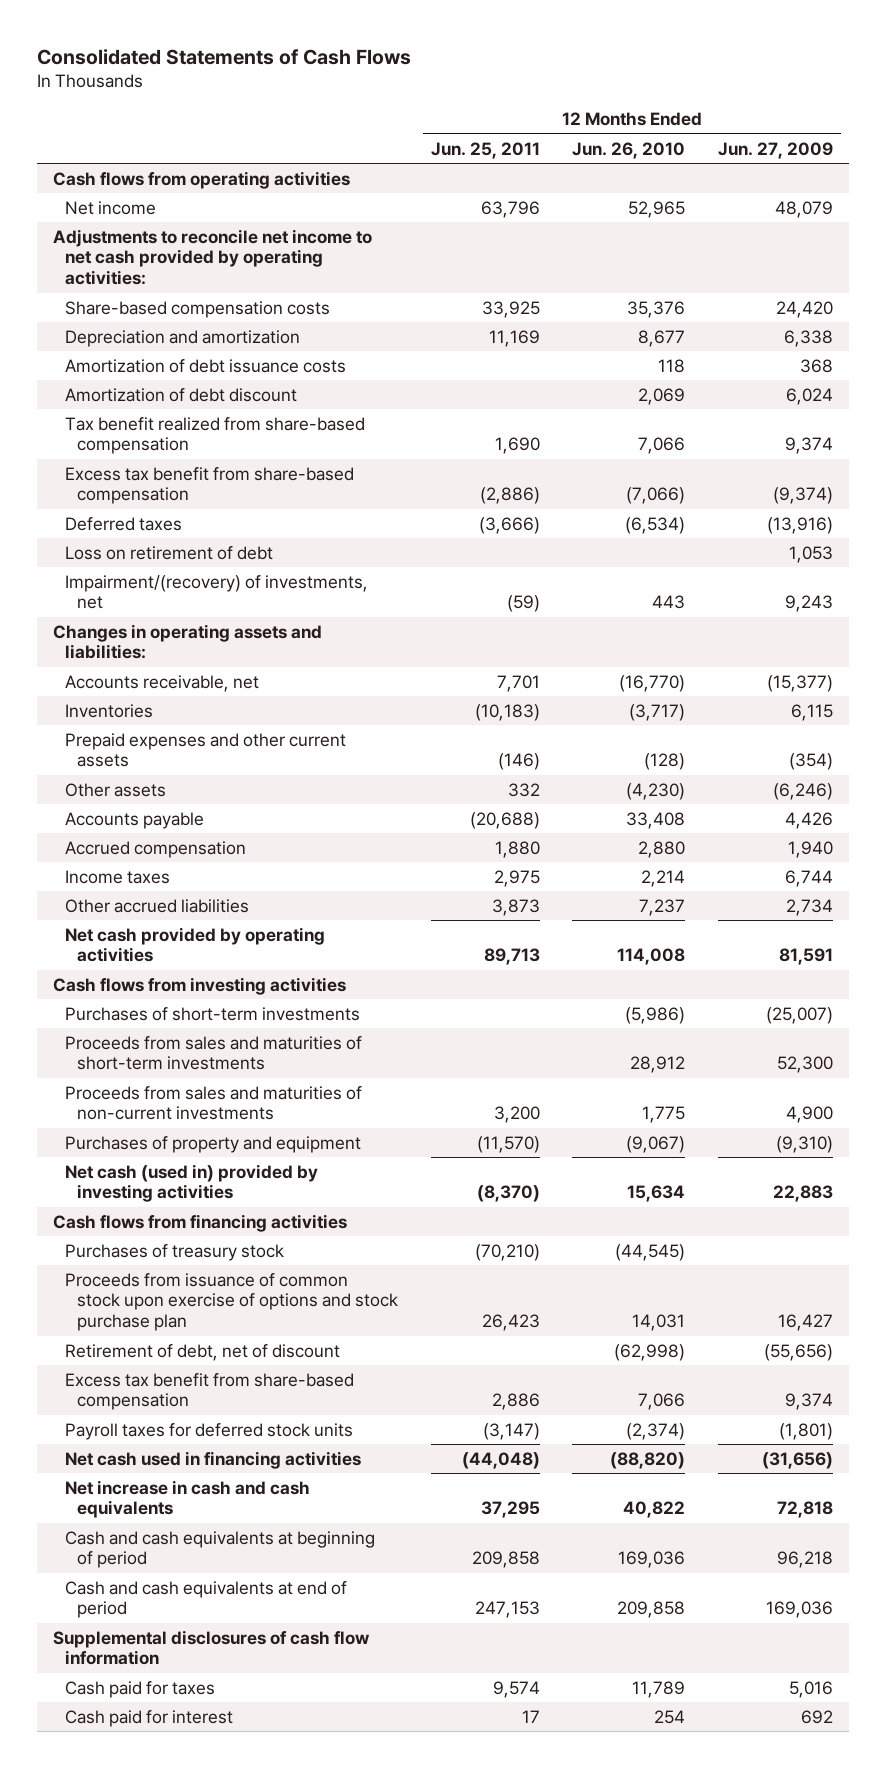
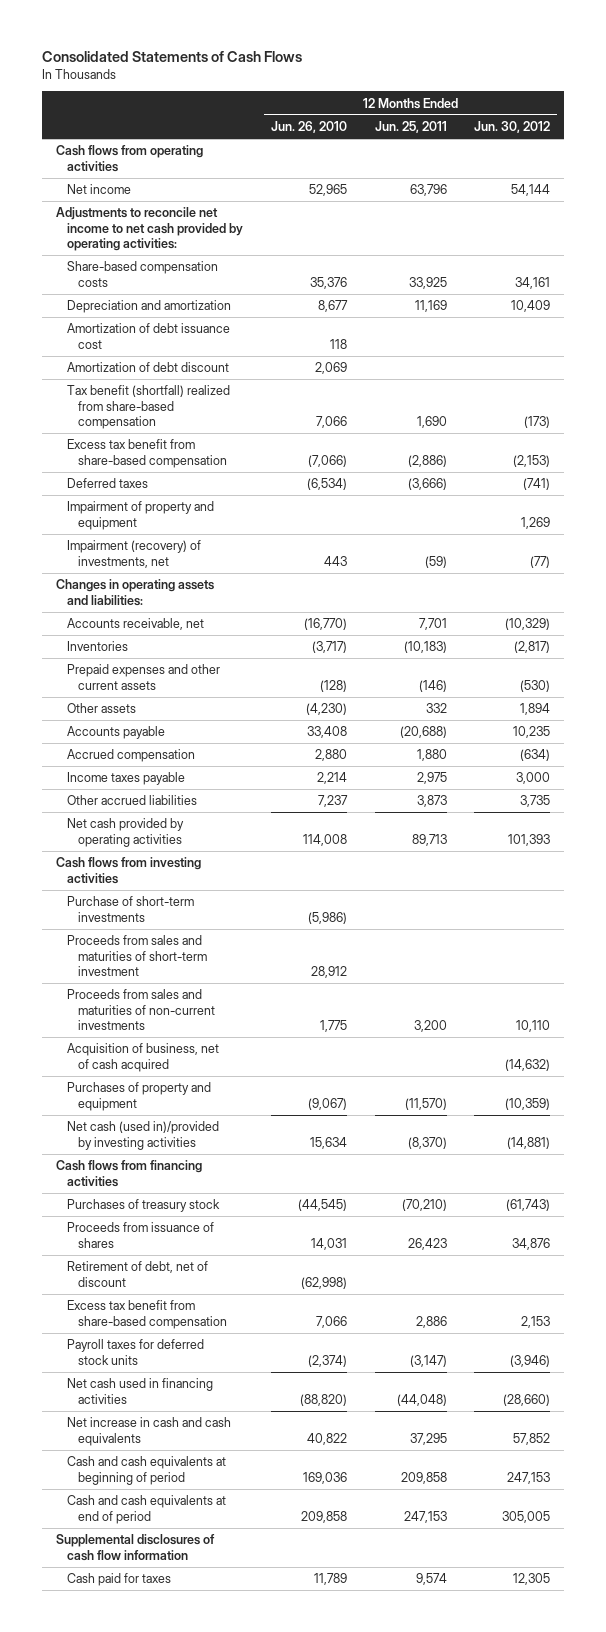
[717,141,833,159] Jun. 27, 2009 -> none
none -> [474,121,551,134] Jun. 30, 2012
[65,358,347,373] Amortization of debt issuance costs -> [67,323,231,349] Amortization of debt issuance cost
[65,416,366,455] Tax benefit realized from share-based compensation -> [67,385,231,430] Tax benefit (shortfall) realized from share-based compensation
[65,545,274,560] Loss on retirement of debt -> none
none -> [67,501,215,530] Impairment of property and equipment
[65,574,369,610] Impairment/(recovery) of investments, net -> [67,540,202,568] Impairment (recovery) of investments, net
[65,869,171,884] Income taxes -> [67,772,186,786] Income taxes payable
[65,1006,361,1021] Purchases of short-term investments -> [67,896,195,922] Purchase of short-term investments
[65,1035,363,1071] Proceeds from sales and maturities of short-term investments -> [67,935,208,977] Proceeds from sales and maturities of short-term investment
none -> [67,1043,220,1072] Acquisition of business, net of cash acquired
[65,1163,319,1203] Net cash (used in) provided by investing activities -> [67,1121,220,1150] Net cash (used in)/provided by investing activities
[65,1272,399,1332] Proceeds from issuance of common stock upon exercise of options and stock purchase plan -> [67,1222,215,1248] Proceeds from issuance of shares
[65,1709,234,1727] Cash paid for interest -> none

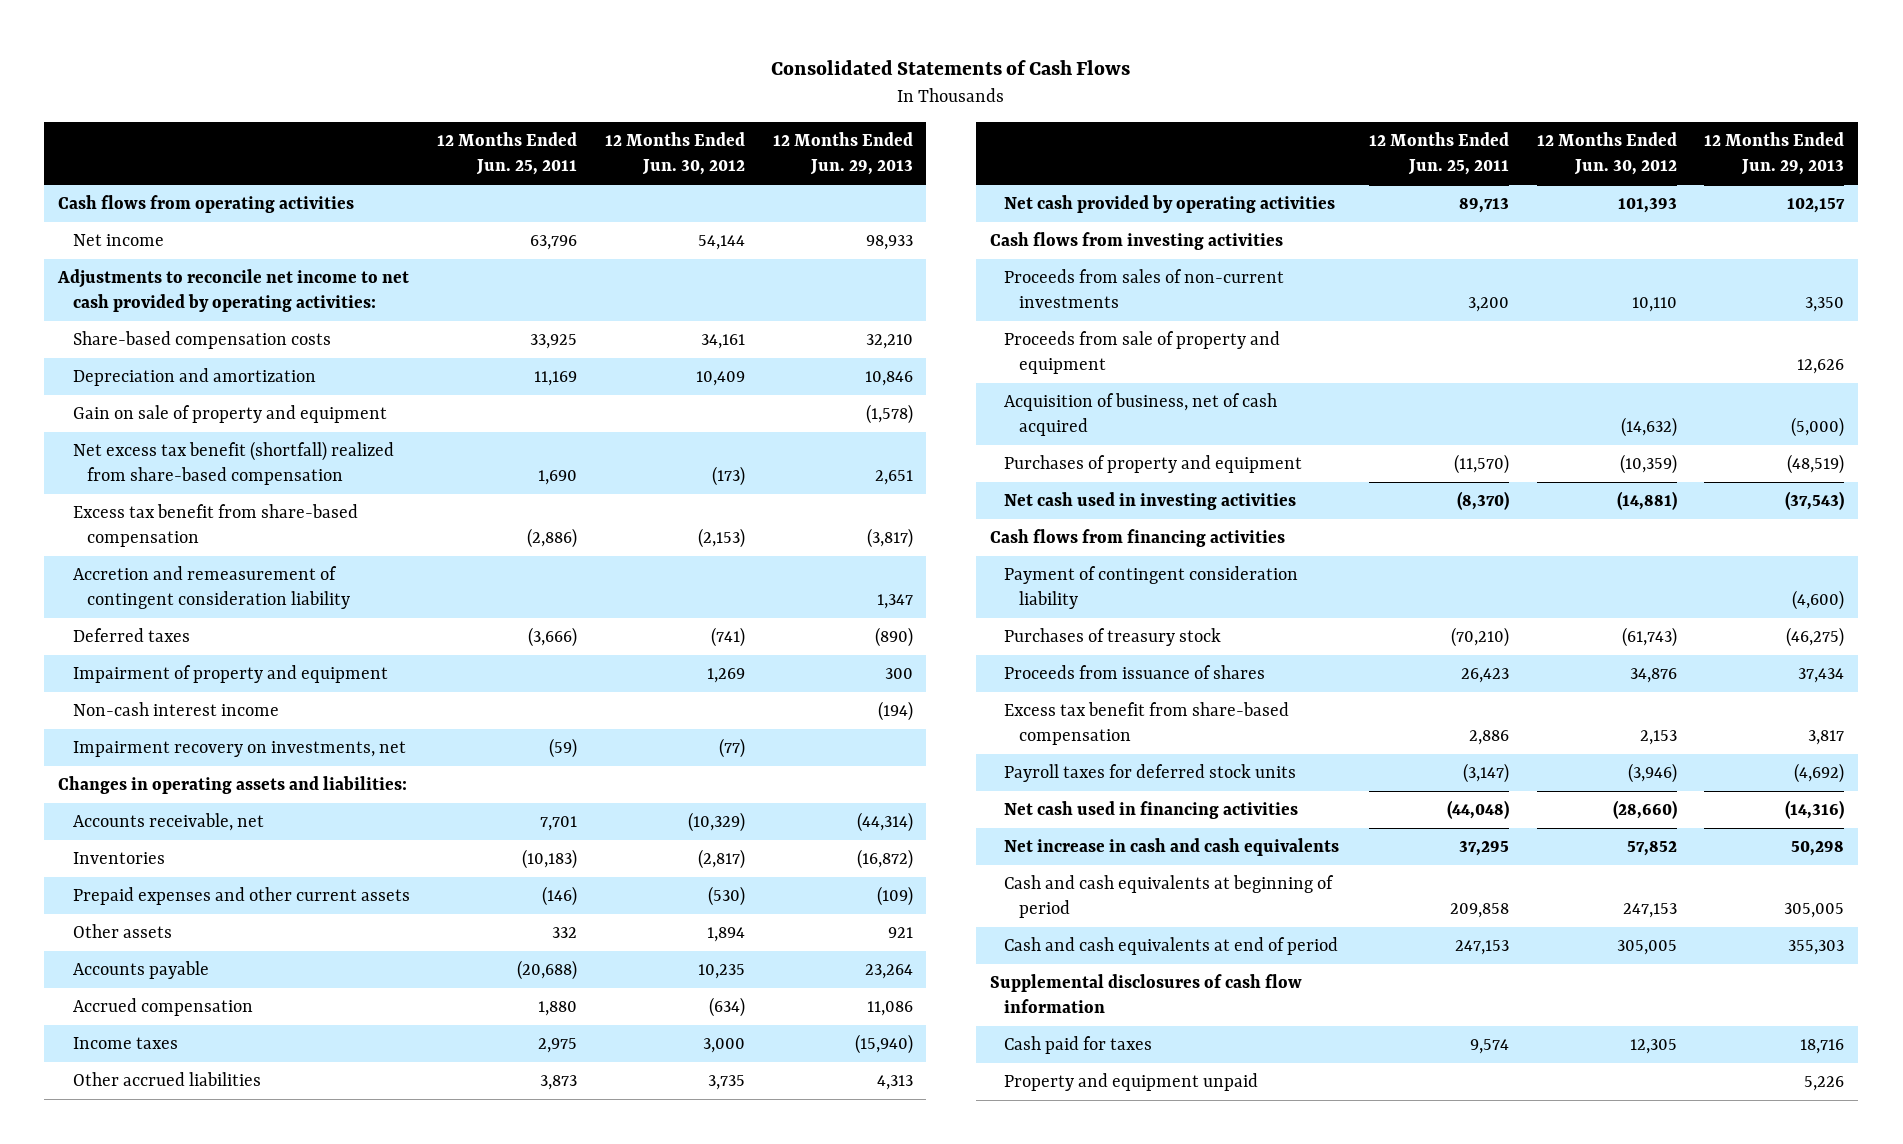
[270,121,347,134] Jun. 26, 2010 -> none
none -> [772,132,913,176] 12 Months Ended Jun. 29, 2013
[67,323,231,349] Amortization of debt issuance cost -> none
[67,362,230,373] Amortization of debt discount -> none
none -> [72,405,387,424] Gain on sale of property and equipment
[67,385,231,430] Tax benefit (shortfall) realized from share-based compensation -> [72,441,394,486] Net excess tax benefit (shortfall) realized from share-based compensation
none -> [72,566,350,610] Accretion and remeasurement of contingent consideration liability
none -> [72,702,279,717] Non-cash interest income
[67,540,202,568] Impairment (recovery) of investments, net -> [72,741,406,758] Impairment recovery on investments, net
[67,772,186,786] Income taxes payable -> [72,1037,178,1050] Income taxes
[67,896,195,922] Purchase of short-term investments -> none
[67,935,208,977] Proceeds from sales and maturities of short-term investment -> none
[67,989,216,1031] Proceeds from sales and maturities of non-current investments -> [1004,269,1285,309] Proceeds from sales of non-current investments
none -> [1004,331,1281,375] Proceeds from sale of property and equipment
[67,1121,220,1150] Net cash (used in)/provided by investing activities -> [1004,492,1297,511] Net cash used in investing activities
none -> [1004,566,1299,610] Payment of contingent consideration liability
[67,1261,209,1287] Retirement of debt, net of discount -> none
none -> [1004,1073,1259,1092] Property and equipment unpaid

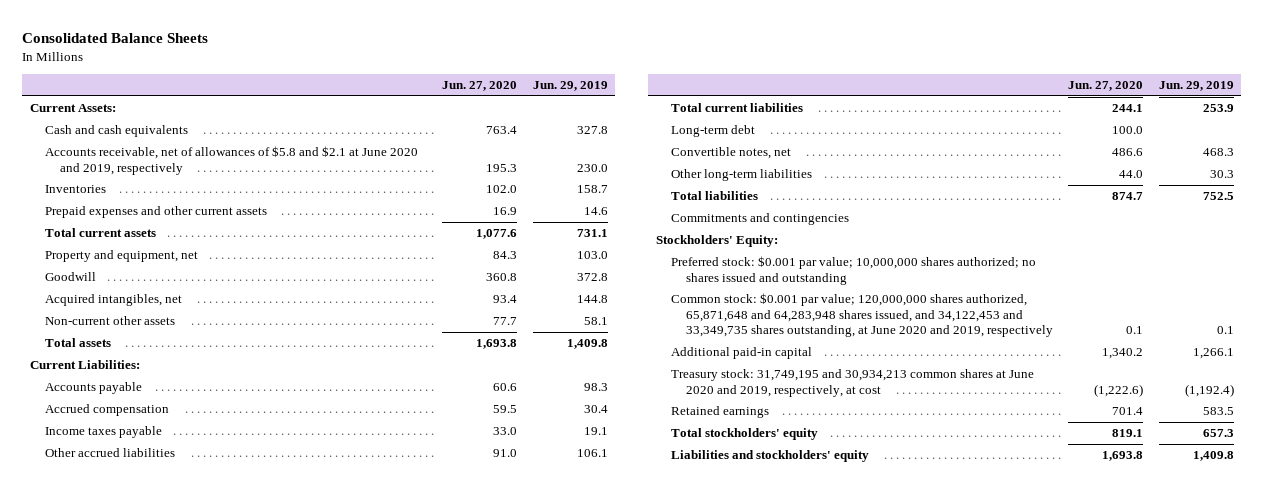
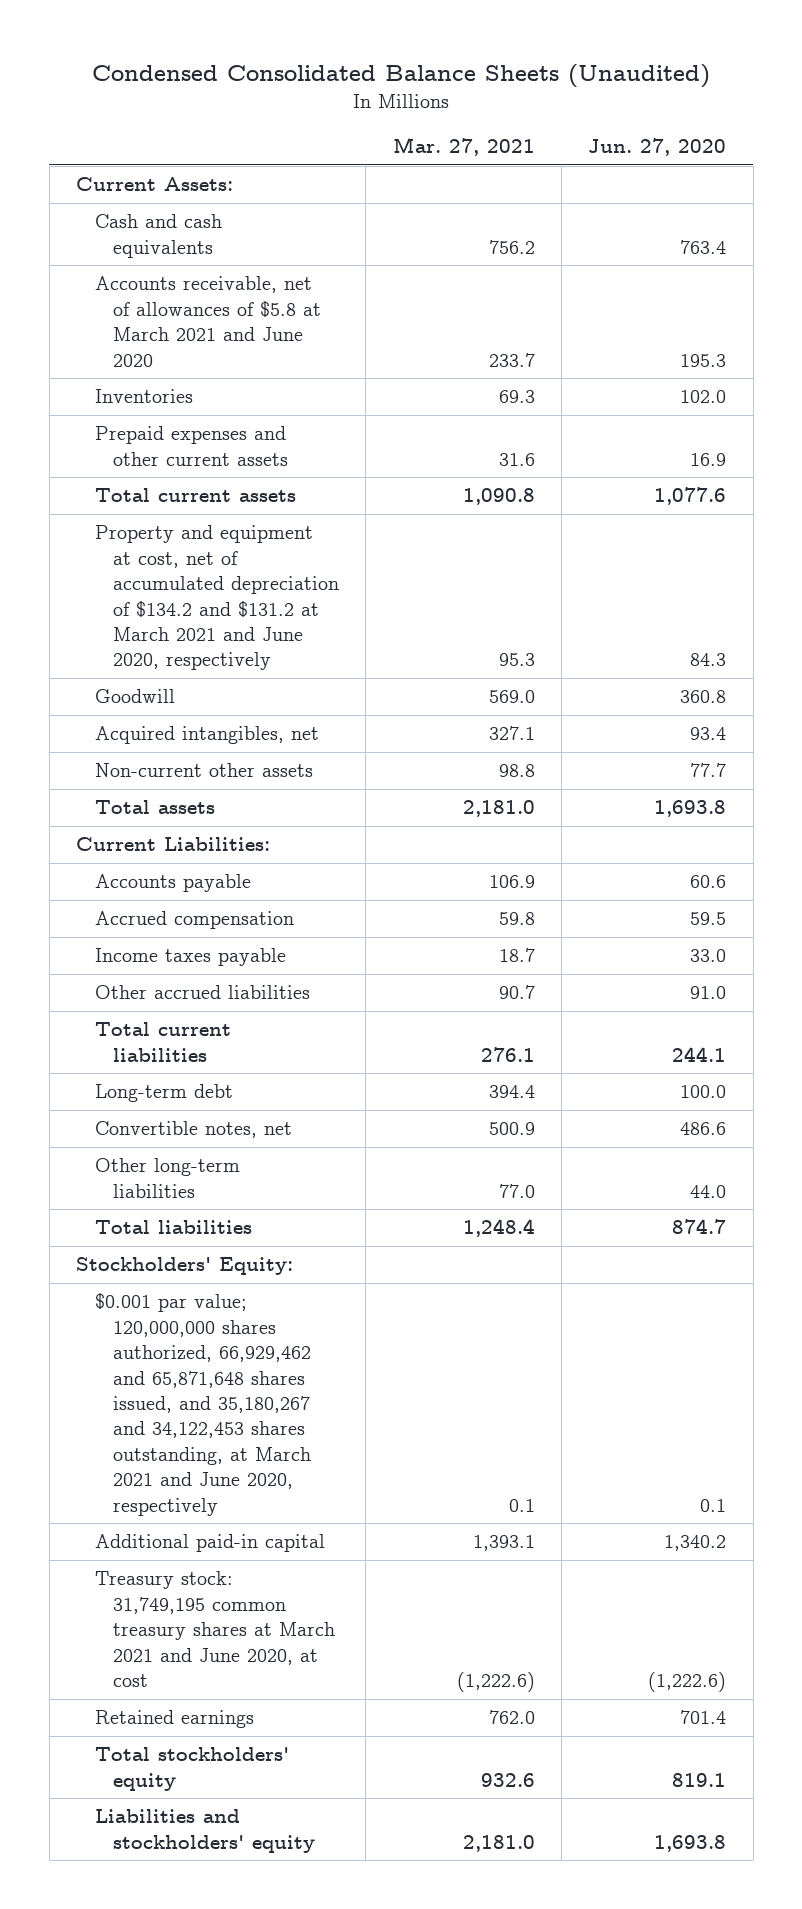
[22,32,209,43] Consolidated Balance Sheets -> [92,63,711,88] Condensed Consolidated Balance Sheets (Unaudited)
[532,81,608,92] Jun. 29, 2019 -> none
none -> [392,137,535,157] Mar. 27, 2021
[44,146,418,175] Accounts receivable, net of allowances of $5.8 and $2.1 at June 2020 and 2019, respectively -> [94,276,322,367] Accounts receivable, net of allowances of $5.8 at March 2021 and June 2020
[44,250,198,263] Property and equipment, net -> [94,525,340,671] Property and equipment at cost, net of accumulated depreciation of $134.2 and $131.2 at March 2021 and June 2020, respectively
[671,213,850,226] Commitments and contingencies -> none
[671,256,1037,285] Preferred stock: $0.001 par value; 10,000,000 shares authorized; no shares issued and outstanding -> none
[671,293,1053,338] Common stock: $0.001 par value; 120,000,000 shares authorized, 65,871,648 and 64,283,948 shares issued, and 34,122,453 and 33,349,735 shares outstanding, at June 2020 and 2019, respectively -> [94,1293,312,1516] $0.001 par value; 120,000,000 shares authorized, 66,929,462 and 65,871,648 shares issued, and 35,180,267 and 34,122,453 shares outstanding, at March 2021 and June 2020, respectively
[671,369,1035,397] Treasury stock: 31,749,195 and 30,934,213 common shares at June 2020 and 2019, respectively, at cost -> [94,1571,336,1688] Treasury stock: 31,749,195 common treasury shares at March 2021 and June 2020, at cost

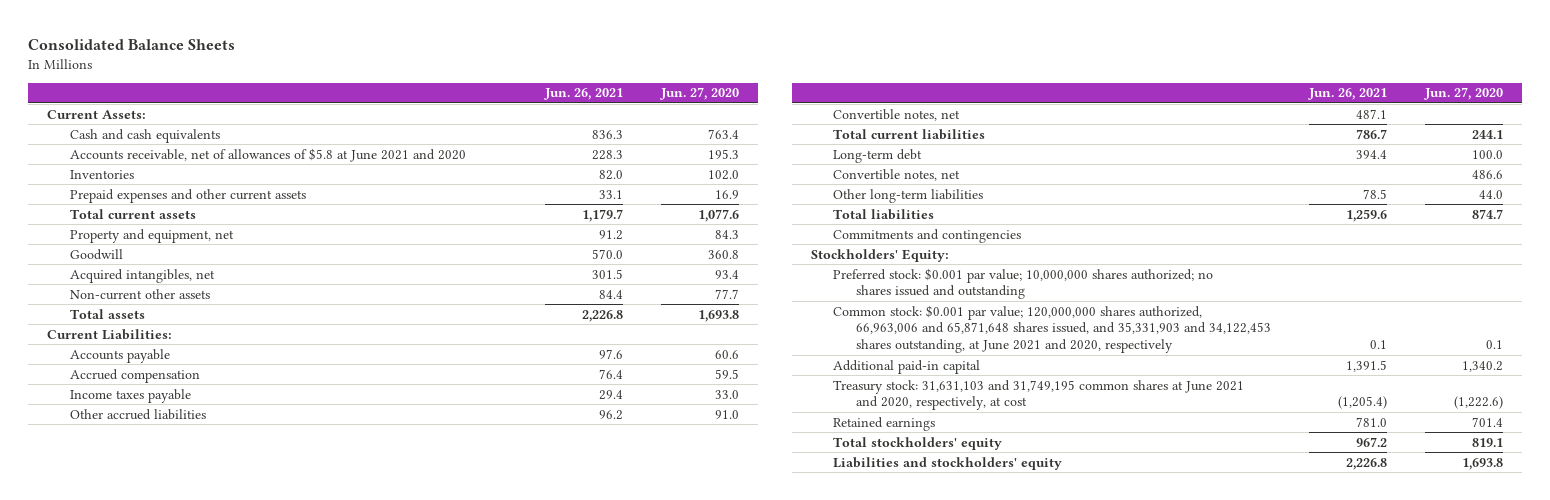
[92,63,711,88] Condensed Consolidated Balance Sheets (Unaudited) -> [28,38,236,50] Consolidated Balance Sheets
[392,137,535,157] Mar. 27, 2021 -> none
none -> [543,88,623,101] Jun. 26, 2021
[94,276,322,367] Accounts receivable, net of allowances of $5.8 at March 2021 and June 2020 -> [69,147,466,162] Accounts receivable, net of allowances of $5.8 at June 2021 and 2020
[94,525,340,671] Property and equipment at cost, net of accumulated depreciation of $134.2 and $131.2 at March 2021 and June 2020, respectively -> [69,228,234,243] Property and equipment, net
none -> [833,108,961,121] Convertible notes, net
none -> [833,228,1022,243] Commitments and contingencies
none -> [833,267,1214,300] Preferred stock: $0.001 par value; 10,000,000 shares authorized; no shares issued and outstanding
[94,1293,312,1516] $0.001 par value; 120,000,000 shares authorized, 66,929,462 and 65,871,648 shares issued, and 35,180,267 and 34,122,453 shares outstanding, at March 2021 and June 2020, respectively -> [833,304,1271,354] Common stock: $0.001 par value; 120,000,000 shares authorized, 66,963,006 and 65,871,648 shares issued, and 35,331,903 and 34,122,453 shares outstanding, at June 2021 and 2020, respectively
[94,1571,336,1688] Treasury stock: 31,749,195 common treasury shares at March 2021 and June 2020, at cost -> [833,379,1245,411] Treasury stock: 31,631,103 and 31,749,195 common shares at June 2021 and 2020, respectively, at cost

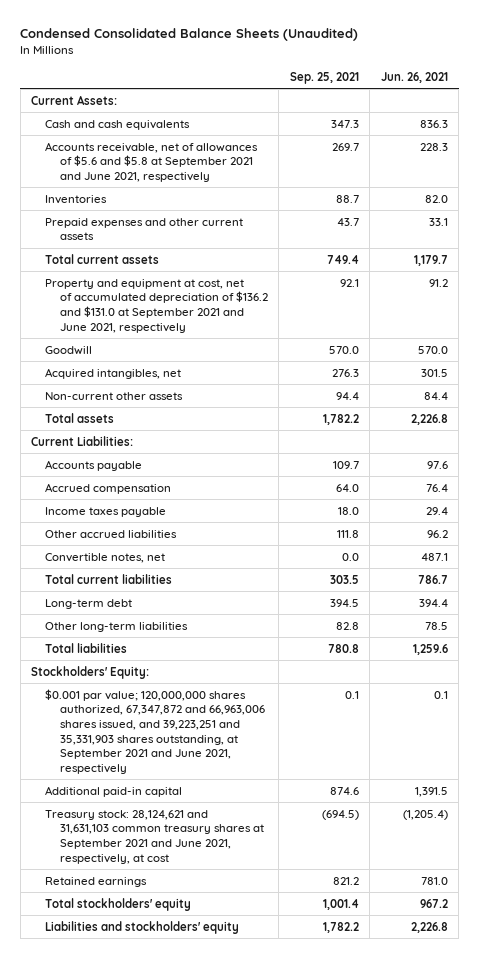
[28,38,236,50] Consolidated Balance Sheets -> [20,28,359,42] Condensed Consolidated Balance Sheets (Unaudited)
[659,87,739,101] Jun. 27, 2020 -> none
none -> [289,71,359,84] Sep. 25, 2021
[69,147,466,162] Accounts receivable, net of allowances of $5.8 at June 2021 and 2020 -> [45,141,259,182] Accounts receivable, net of allowances of $5.6 and $5.8 at September 2021 and June 2021, respectively
[69,228,234,243] Property and equipment, net -> [45,278,268,333] Property and equipment at cost, net of accumulated depreciation of $136.2 and $131.0 at September 2021 and June 2021, respectively
[833,168,961,181] Convertible notes, net -> none
[833,228,1022,243] Commitments and contingencies -> none
[833,267,1214,300] Preferred stock: $0.001 par value; 10,000,000 shares authorized; no shares issued and outstanding -> none
[833,304,1271,354] Common stock: $0.001 par value; 120,000,000 shares authorized, 66,963,006 and 65,871,648 shares issued, and 35,331,903 and 34,122,453 shares outstanding, at June 2021 and 2020, respectively -> [45,688,265,775] $0.001 par value; 120,000,000 shares authorized, 67,347,872 and 66,963,006 shares issued, and 39,223,251 and 35,331,903 shares outstanding, at September 2021 and June 2021, respectively
[833,379,1245,411] Treasury stock: 31,631,103 and 31,749,195 common shares at June 2021 and 2020, respectively, at cost -> [45,809,264,864] Treasury stock: 28,124,621 and 31,631,103 common treasury shares at September 2021 and June 2021, respectively, at cost

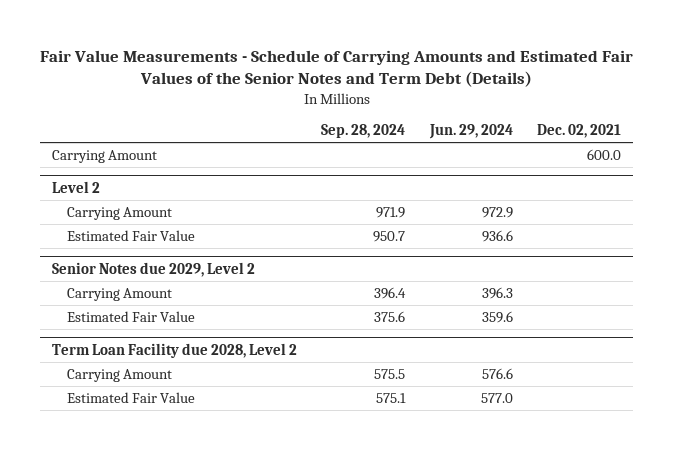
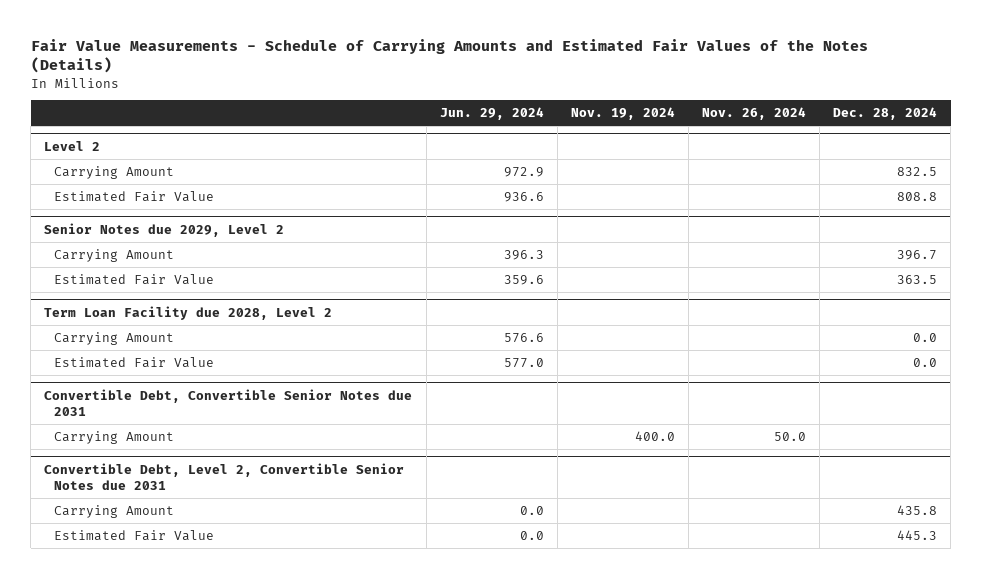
[39,50,633,88] Fair Value Measurements - Schedule of Carrying Amounts and Estimated Fair Values of the Senior Notes and Term Debt (Details) -> [30,38,868,74] Fair Value Measurements - Schedule of Carrying Amounts and Estimated Fair Values of the Notes (Details)
[321,124,406,139] Sep. 28, 2024 -> none
[536,124,621,139] Dec. 02, 2021 -> none
none -> [570,107,675,121] Nov. 19, 2024
none -> [701,107,806,121] Nov. 26, 2024
none -> [833,107,938,121] Dec. 28, 2024
[52,149,158,163] Carrying Amount -> none
none -> [44,388,413,416] Convertible Debt, Convertible Senior Notes due 2031
none -> [53,431,174,445] Carrying Amount
none -> [44,462,405,490] Convertible Debt, Level 2, Convertible Senior Notes due 2031
none -> [53,505,174,519] Carrying Amount
none -> [53,530,214,542] Estimated Fair Value

